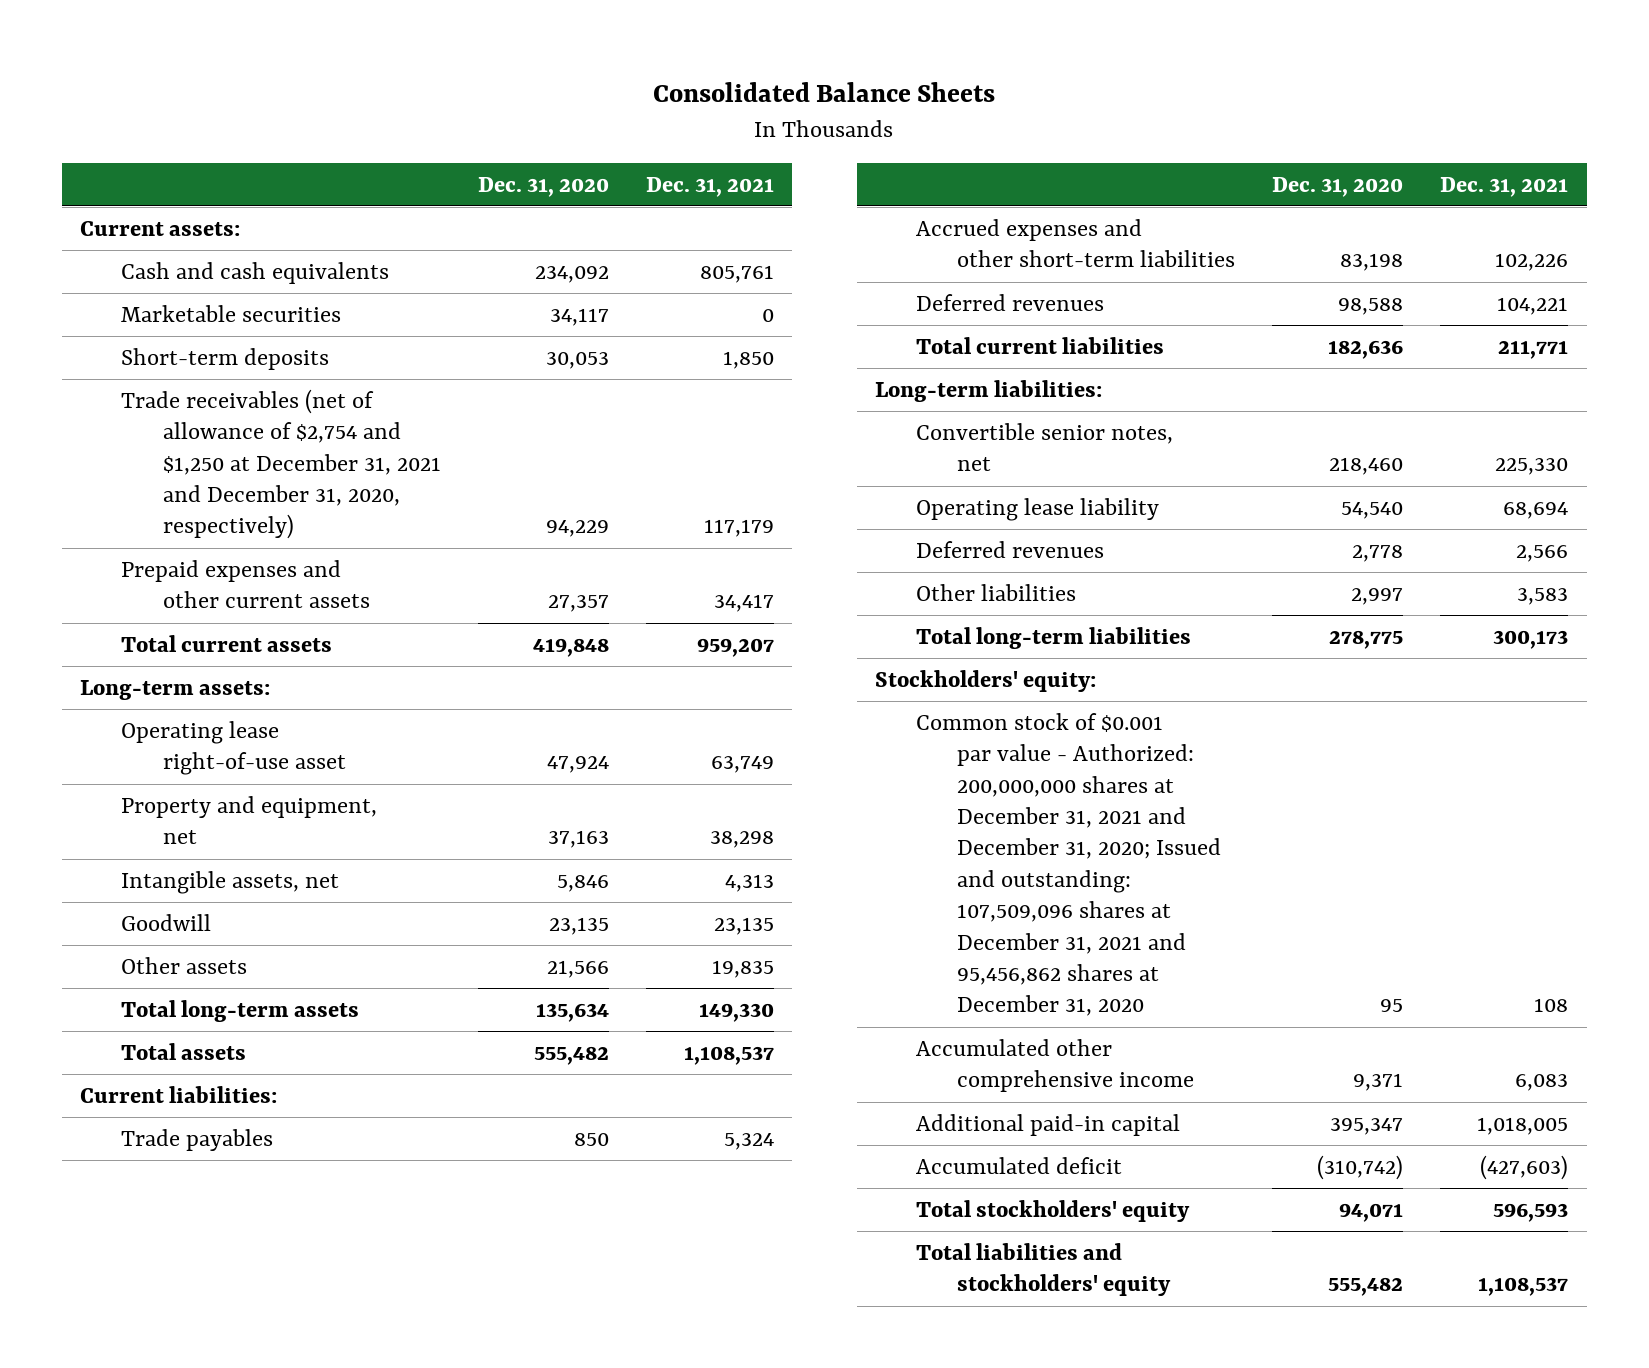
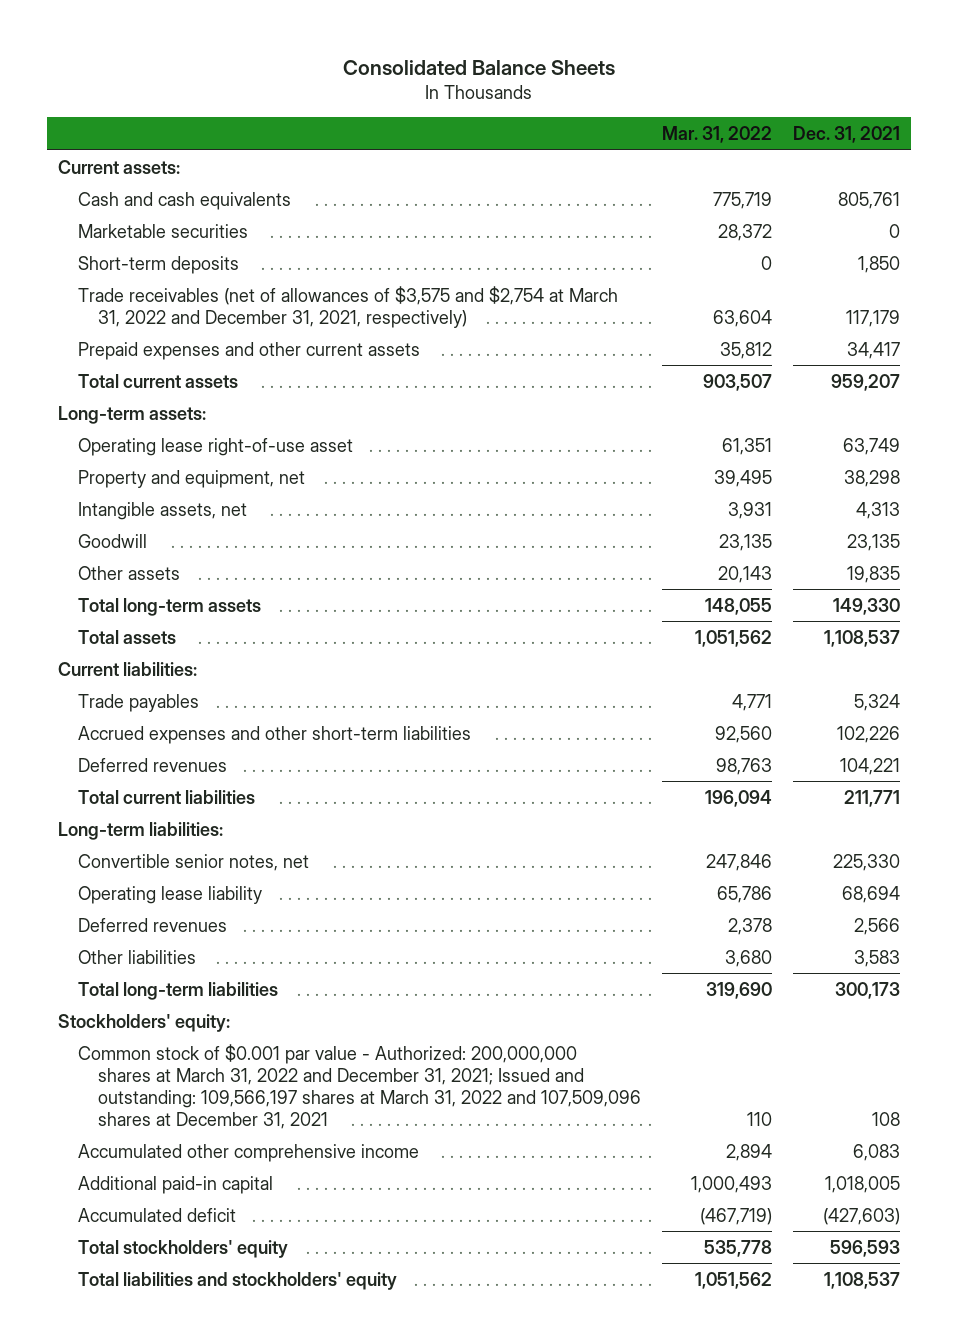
[477,176,609,197] Dec. 31, 2020 -> none
none -> [662,125,773,143] Mar. 31, 2022
[121,388,441,540] Trade receivables (net of allowance of $2,754 and $1,250 at December 31, 2021 and December 31, 2020, respectively) -> [78,285,619,328] Trade receivables (net of allowances of $3,575 and $2,754 at March 31, 2022 and December 31, 2021, respectively)
[916,712,1222,1017] Common stock of $0.001 par value - Authorized: 200,000,000 shares at December 31, 2021 and December 31, 2020; Issued and outstanding: 107,509,096 shares at December 31, 2021 and 95,456,862 shares at December 31, 2020 -> [78,1043,642,1129] Common stock of $0.001 par value - Authorized: 200,000,000 shares at March 31, 2022 and December 31, 2021; Issued and outstanding: 109,566,197 shares at March 31, 2022 and 107,509,096 shares at December 31, 2021

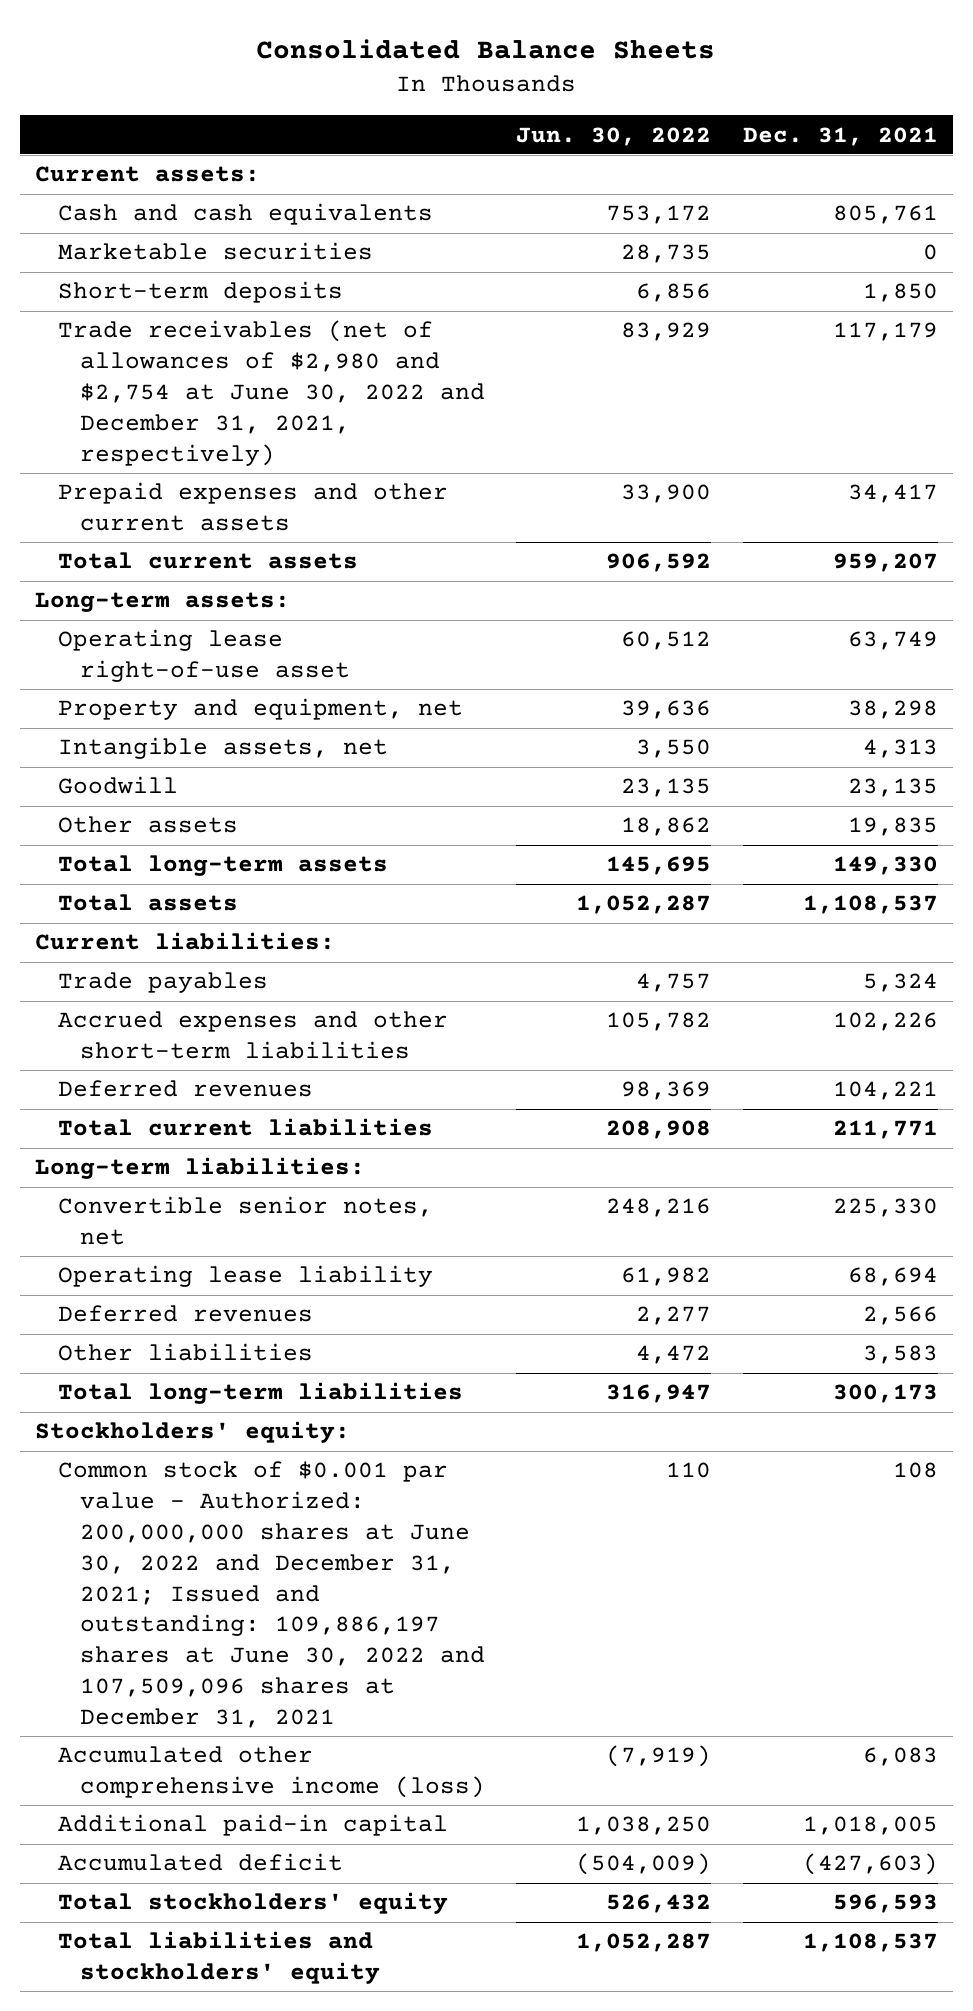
[662,125,773,143] Mar. 31, 2022 -> none
none -> [516,126,712,146] Jun. 30, 2022
[78,285,619,328] Trade receivables (net of allowances of $3,575 and $2,754 at March 31, 2022 and December 31, 2021, respectively) -> [57,320,485,466] Trade receivables (net of allowances of $2,980 and $2,754 at June 30, 2022 and December 31, 2021, respectively)
[78,1043,642,1129] Common stock of $0.001 par value - Authorized: 200,000,000 shares at March 31, 2022 and December 31, 2021; Issued and outstanding: 109,566,197 shares at March 31, 2022 and 107,509,096 shares at December 31, 2021 -> [57,1461,485,1728] Common stock of $0.001 par value - Authorized: 200,000,000 shares at June 30, 2022 and December 31, 2021; Issued and outstanding: 109,886,197 shares at June 30, 2022 and 107,509,096 shares at December 31, 2021
[78,1143,420,1162] Accumulated other comprehensive income -> [57,1746,485,1799] Accumulated other comprehensive income (loss)

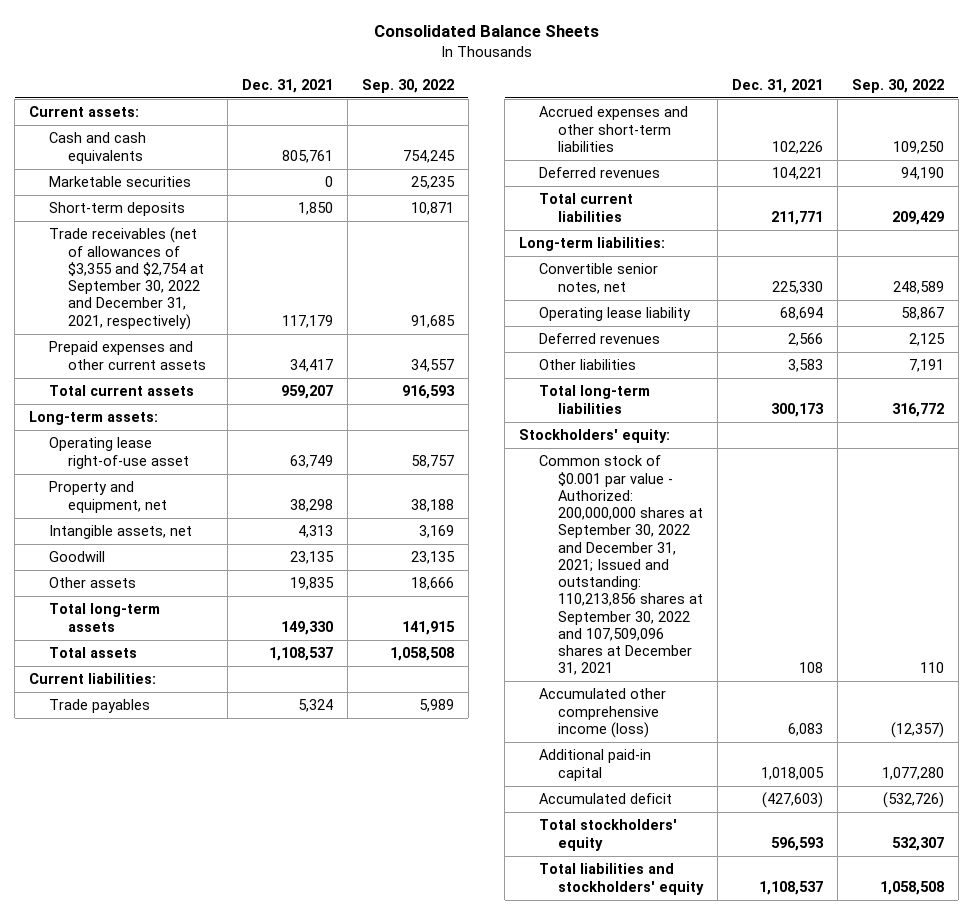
[516,126,712,146] Jun. 30, 2022 -> none
none -> [361,78,454,93] Sep. 30, 2022
[57,320,485,466] Trade receivables (net of allowances of $2,980 and $2,754 at June 30, 2022 and December 31, 2021, respectively) -> [48,227,205,330] Trade receivables (net of allowances of $3,355 and $2,754 at September 30, 2022 and December 31, 2021, respectively)
[57,1461,485,1728] Common stock of $0.001 par value - Authorized: 200,000,000 shares at June 30, 2022 and December 31, 2021; Issued and outstanding: 109,886,197 shares at June 30, 2022 and 107,509,096 shares at December 31, 2021 -> [538,455,704,676] Common stock of $0.001 par value - Authorized: 200,000,000 shares at September 30, 2022 and December 31, 2021; Issued and outstanding: 110,213,856 shares at September 30, 2022 and 107,509,096 shares at December 31, 2021

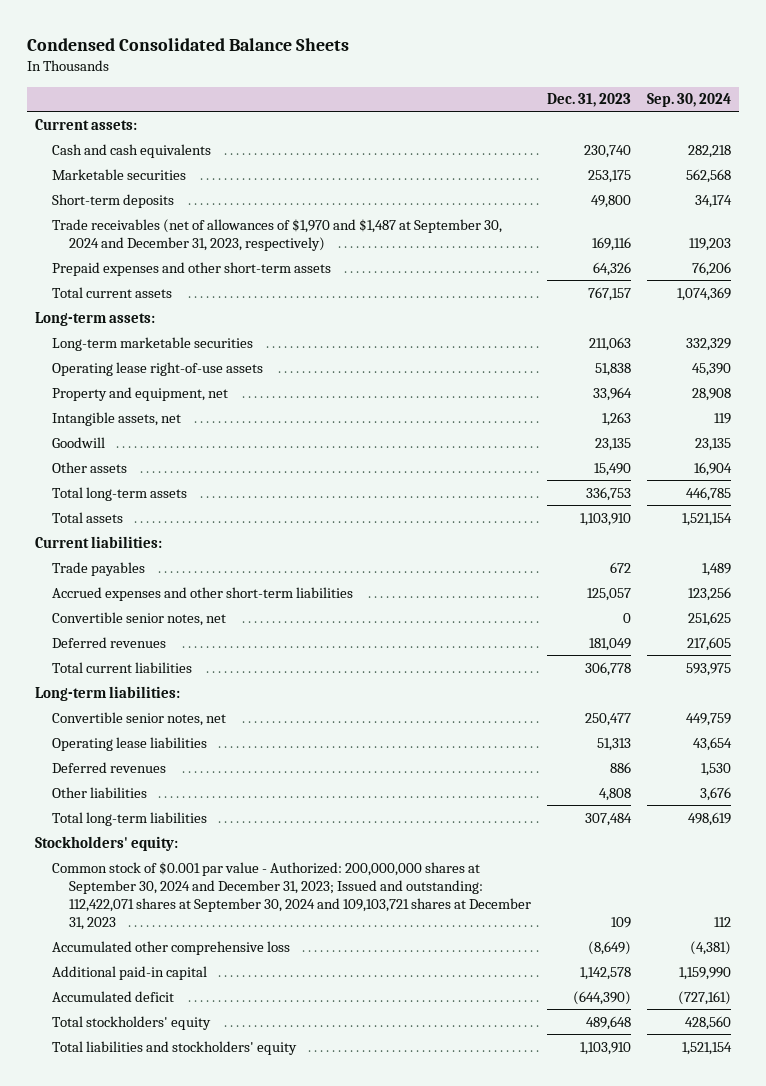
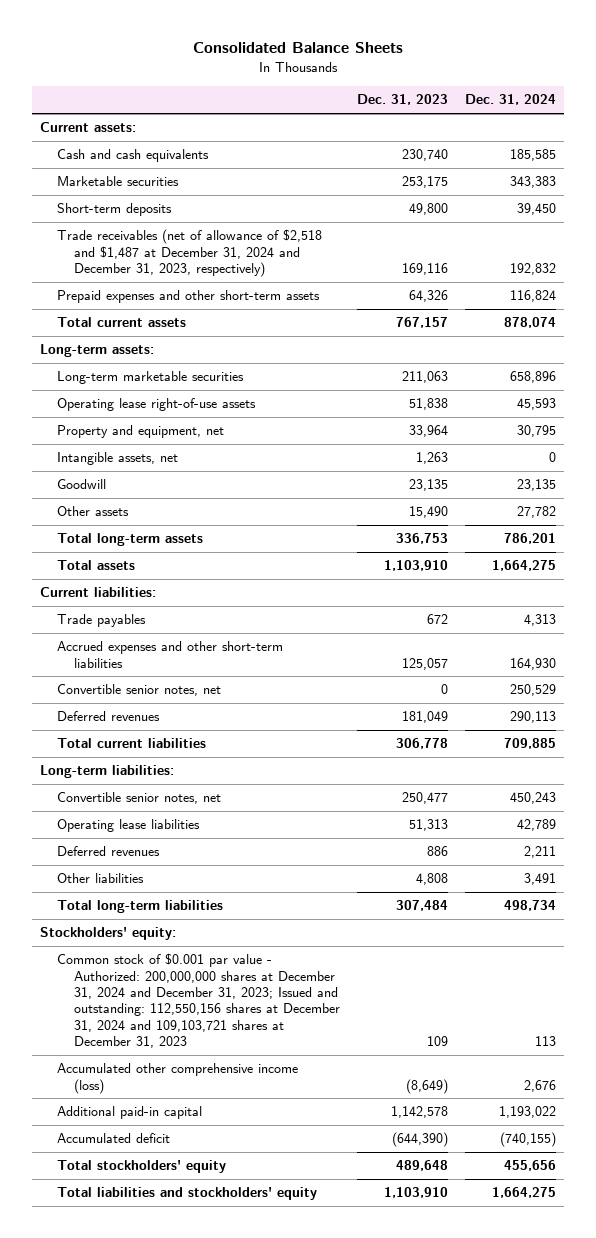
[27,37,350,51] Condensed Consolidated Balance Sheets -> [192,42,403,54] Consolidated Balance Sheets
[647,93,732,108] Sep. 30, 2024 -> none
none -> [464,94,556,106] Dec. 31, 2024
[52,218,503,251] Trade receivables (net of allowances of $1,970 and $1,487 at September 30, 2024 and December 31, 2023, respectively) -> [57,229,323,278] Trade receivables (net of allowance of $2,518 and $1,487 at December 31, 2024 and December 31, 2023, respectively)
[52,861,532,931] Common stock of $0.001 par value - Authorized: 200,000,000 shares at September 30, 2024 and December 31, 2023; Issued and outstanding: 112,422,071 shares at September 30, 2024 and 109,103,721 shares at December 31, 2023 -> [57,953,341,1049] Common stock of $0.001 par value - Authorized: 200,000,000 shares at December 31, 2024 and December 31, 2023; Issued and outstanding: 112,550,156 shares at December 31, 2024 and 109,103,721 shares at December 31, 2023
[52,940,291,955] Accumulated other comprehensive loss -> [57,1063,299,1094] Accumulated other comprehensive income (loss)

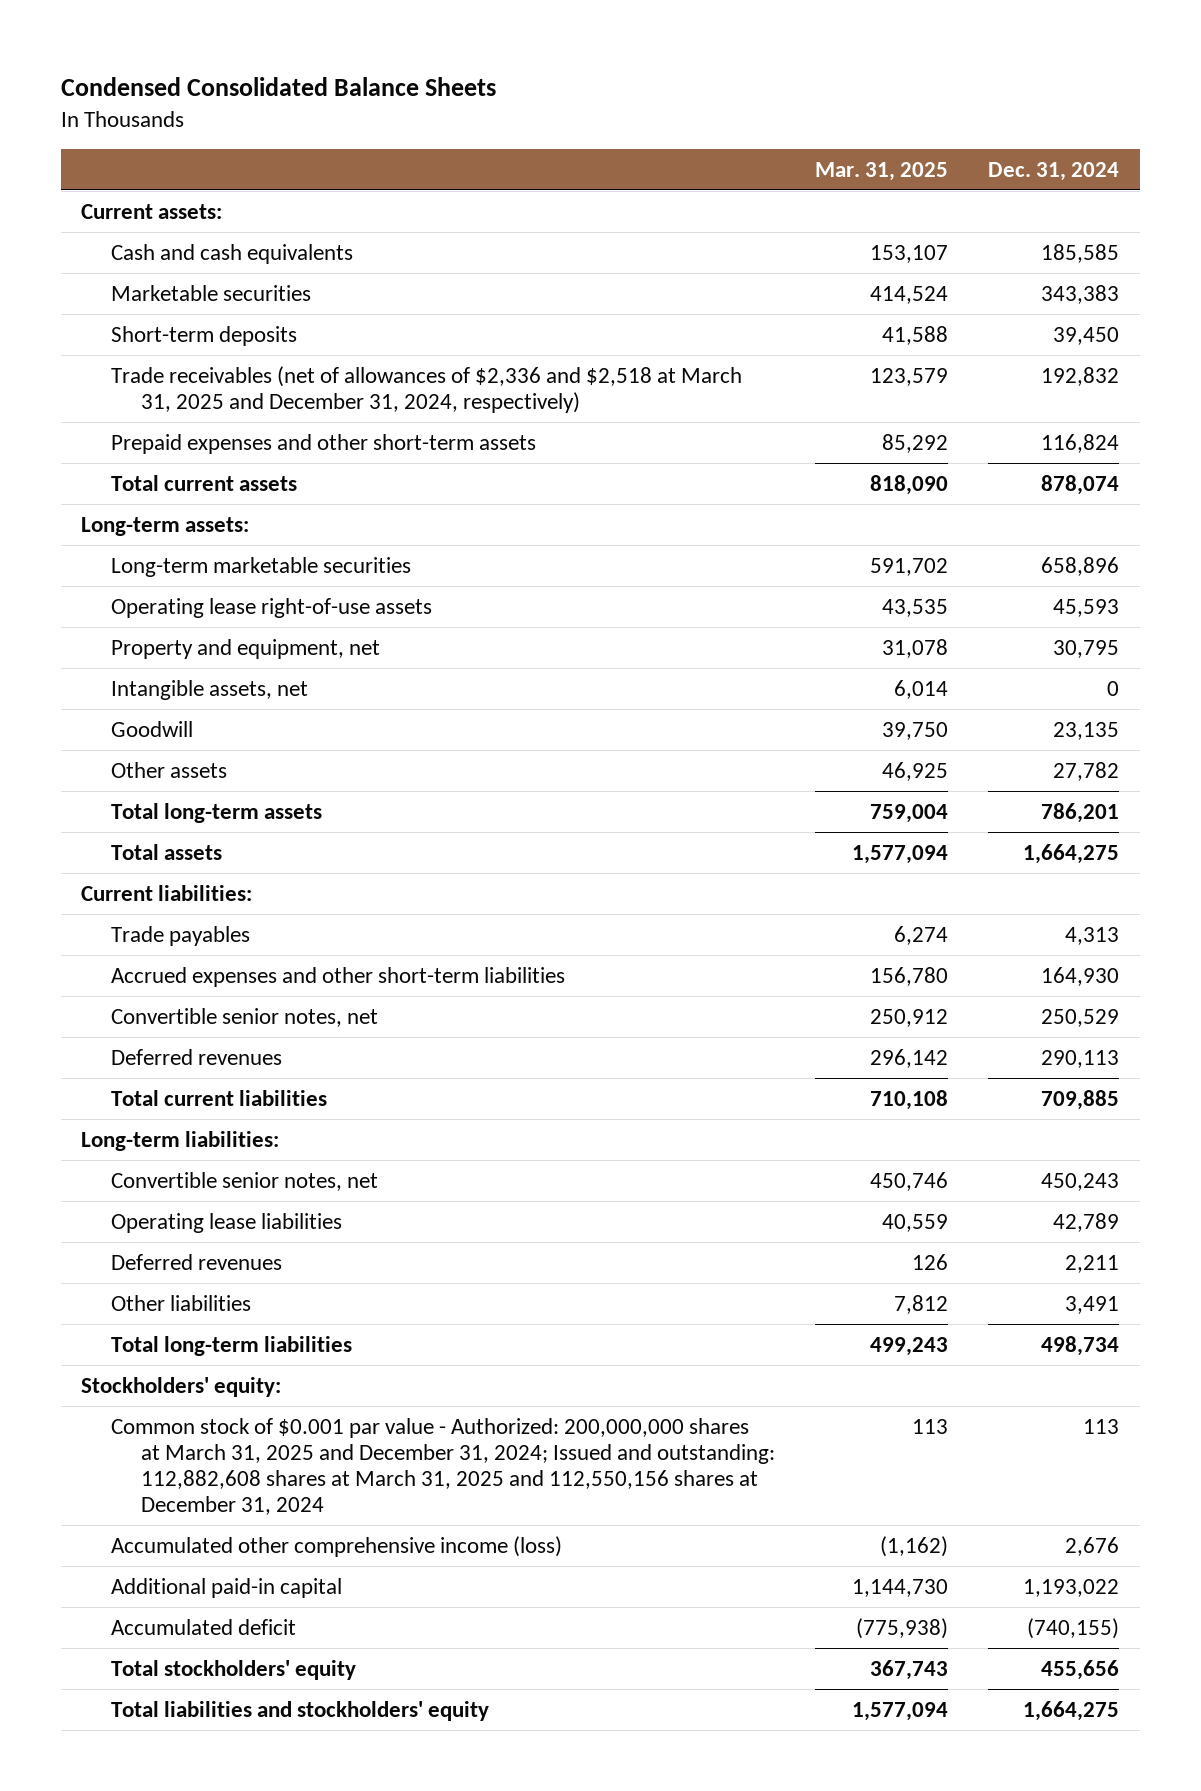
[192,42,403,54] Consolidated Balance Sheets -> [61,77,497,97] Condensed Consolidated Balance Sheets
[356,94,448,106] Dec. 31, 2023 -> none
none -> [815,161,949,181] Mar. 31, 2025
[57,229,323,278] Trade receivables (net of allowance of $2,518 and $1,487 at December 31, 2024 and December 31, 2023, respectively) -> [111,365,743,413] Trade receivables (net of allowances of $2,336 and $2,518 at March 31, 2025 and December 31, 2024, respectively)
[57,953,341,1049] Common stock of $0.001 par value - Authorized: 200,000,000 shares at December 31, 2024 and December 31, 2023; Issued and outstanding: 112,550,156 shares at December 31, 2024 and 109,103,721 shares at December 31, 2023 -> [111,1417,776,1516] Common stock of $0.001 par value - Authorized: 200,000,000 shares at March 31, 2025 and December 31, 2024; Issued and outstanding: 112,882,608 shares at March 31, 2025 and 112,550,156 shares at December 31, 2024

